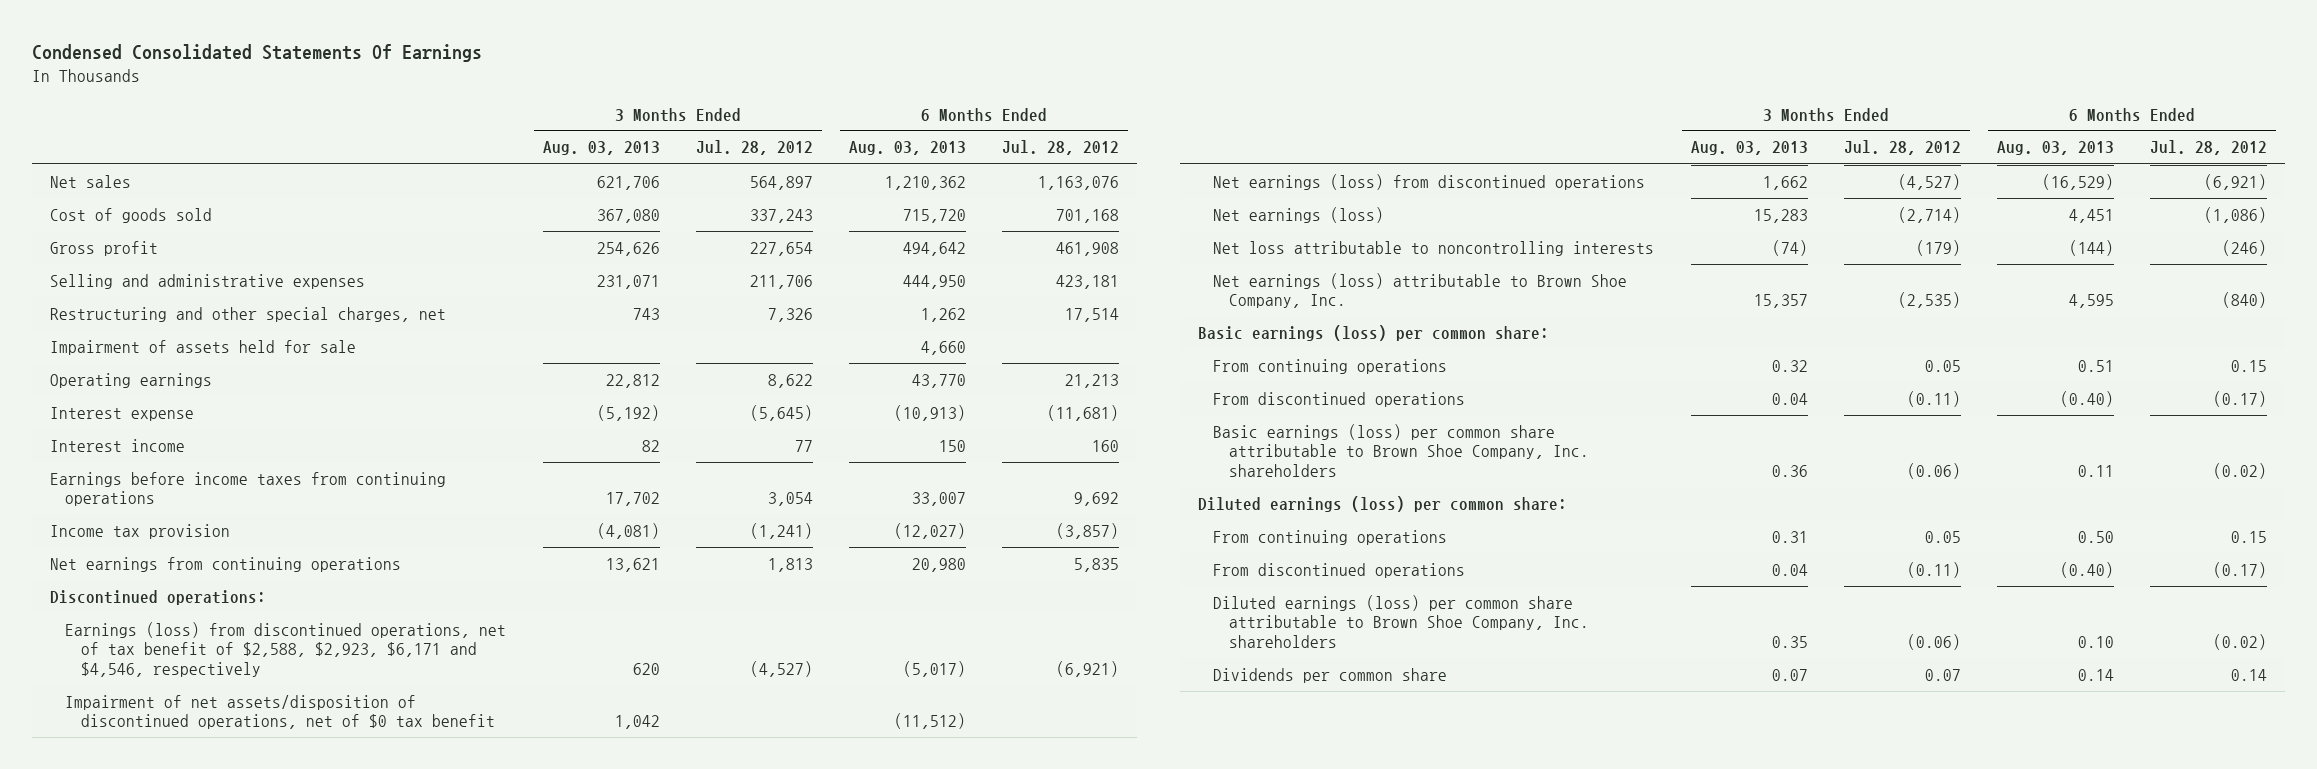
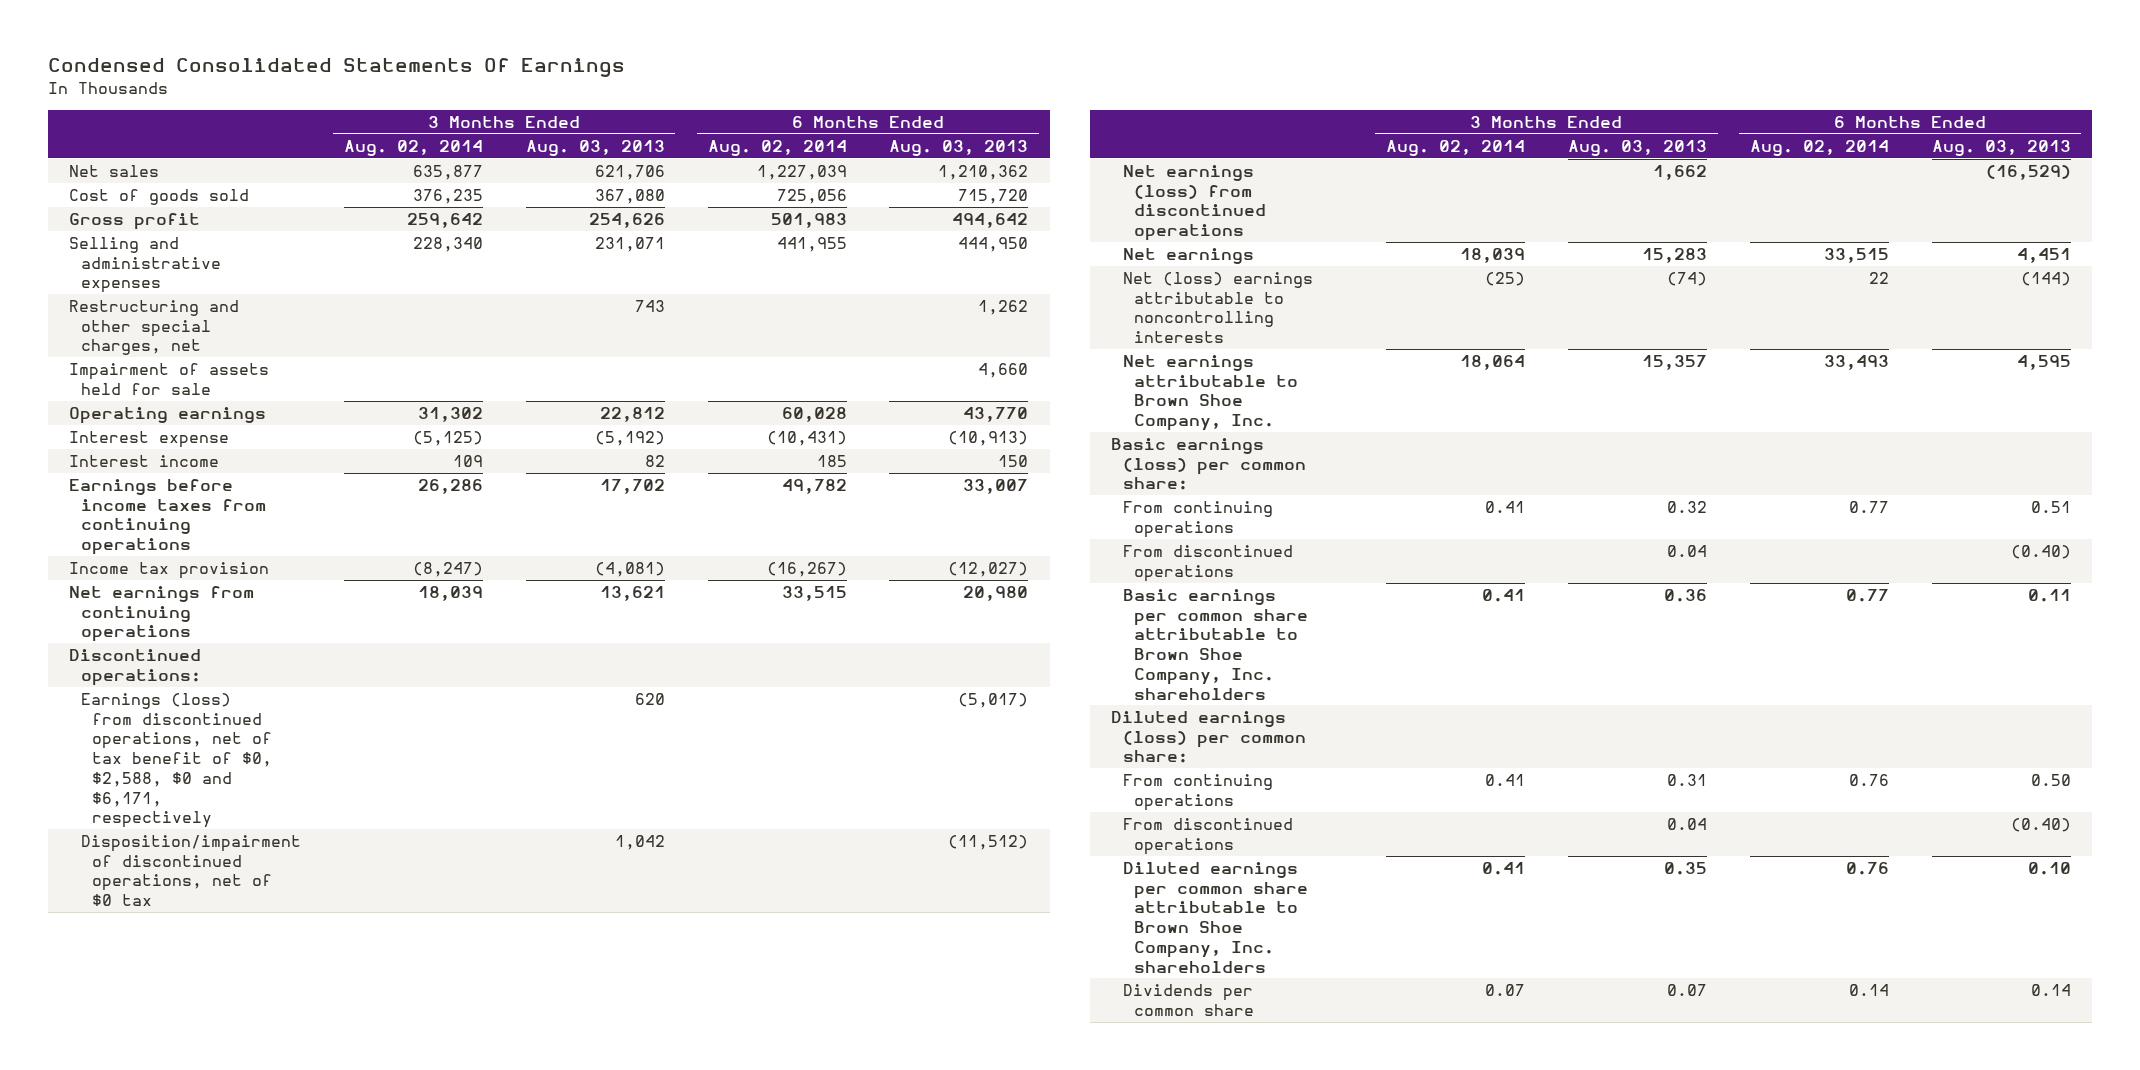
[695,140,813,156] Jul. 28, 2012 -> none
[1002,140,1120,156] Jul. 28, 2012 -> none
none -> [343,139,483,156] Aug. 02, 2014
none -> [707,139,847,156] Aug. 02, 2014
[65,621,507,677] Earnings (loss) from discontinued operations, net of tax benefit of $2,588, $2,923, $6,171 and $4,546, respectively -> [80,692,273,829] Earnings (loss) from discontinued operations, net of tax benefit of $0, $2,588, $0 and $6,171, respectively
[65,694,496,730] Impairment of net assets/disposition of discontinued operations, net of $0 tax benefit -> [80,834,301,907] Disposition/impairment of discontinued operations, net of $0 tax
[1213,206,1385,223] Net earnings (loss) -> [1122,247,1254,264] Net earnings
[1213,240,1655,256] Net loss attributable to noncontrolling interests -> [1122,271,1313,344] Net (loss) earnings attributable to noncontrolling interests
[1213,272,1628,309] Net earnings (loss) attributable to Brown Shoe Company, Inc. -> [1122,354,1299,432] Net earnings attributable to Brown Shoe Company, Inc.
[1213,423,1590,477] Basic earnings (loss) per common share attributable to Brown Shoe Company, Inc. shareholders -> [1122,588,1309,700] Basic earnings per common share attributable to Brown Shoe Company, Inc. shareholders
[1213,594,1590,648] Diluted earnings (loss) per common share attributable to Brown Shoe Company, Inc. shareholders -> [1122,861,1309,973] Diluted earnings per common share attributable to Brown Shoe Company, Inc. shareholders

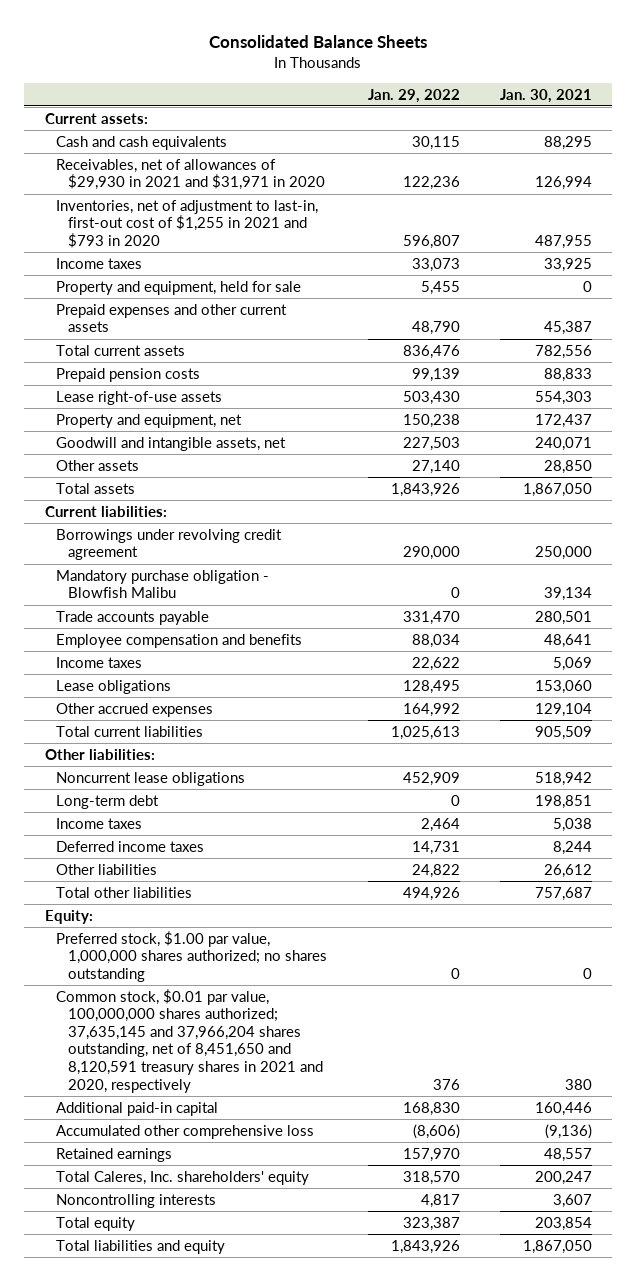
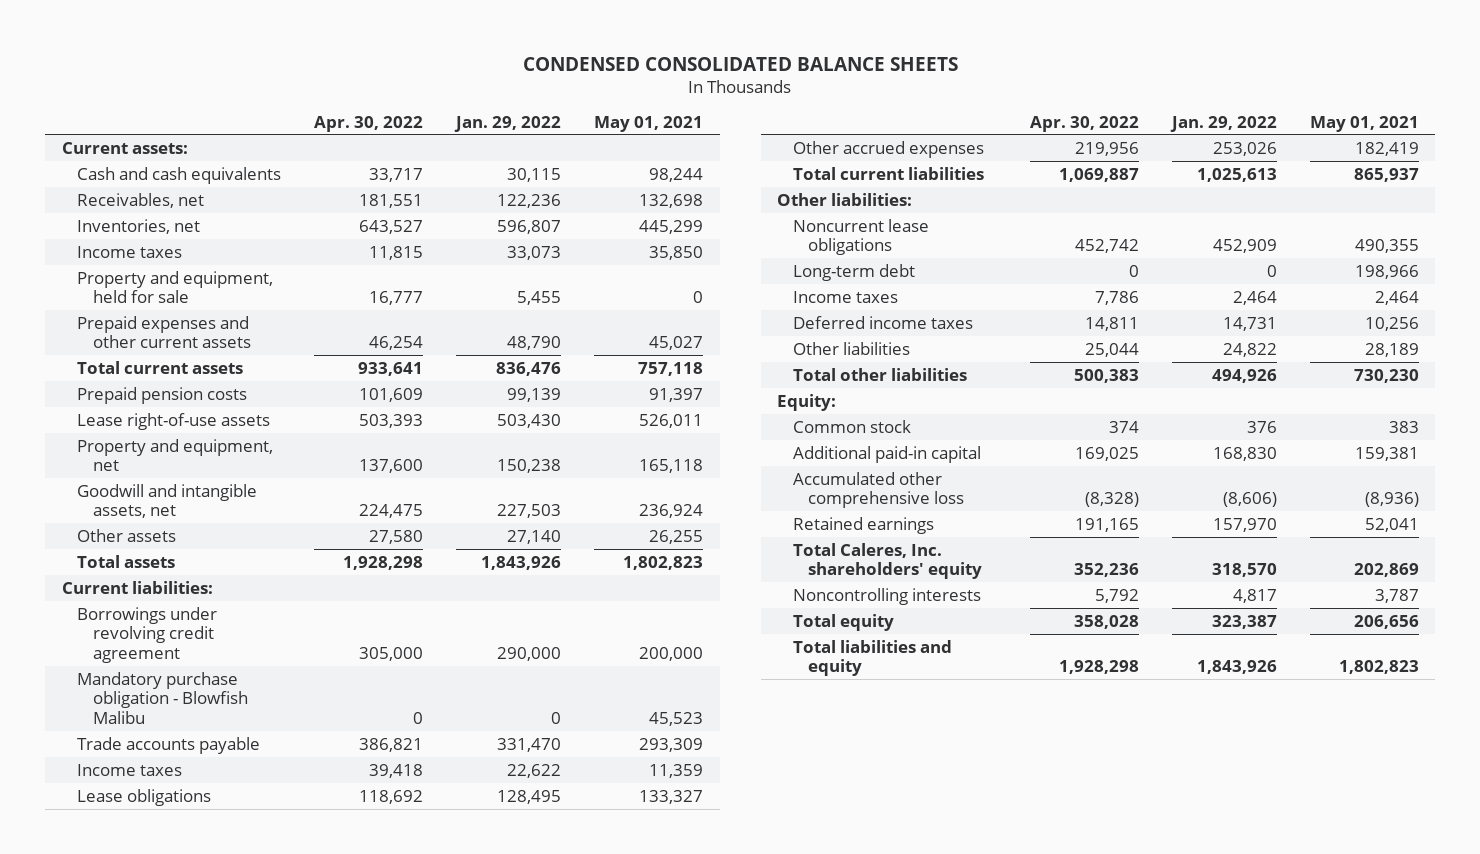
[209,34,428,48] Consolidated Balance Sheets -> [523,56,959,71] CONDENSED CONSOLIDATED BALANCE SHEETS
[500,88,593,103] Jan. 30, 2021 -> none
none -> [314,115,424,132] Apr. 30, 2022
none -> [594,115,704,132] May 01, 2021
[56,158,325,191] Receivables, net of allowances of $29,930 in 2021 and $31,971 in 2020 -> [77,192,205,208] Receivables, net
[56,199,319,248] Inventories, net of adjustment to last-in, first-out cost of $1,255 in 2021 and $793 in 2020 -> [77,218,201,234] Inventories, net
[56,633,303,648] Employee compensation and benefits -> none
[402,702,460,717] 164,992 -> [1212,141,1277,156] 253,026
[56,930,327,982] Preferred stock, $1.00 par value, 1,000,000 shares authorized; no shares outstanding -> none
[56,988,323,1093] Common stock, $0.01 par value, 100,000,000 shares authorized; 37,635,145 and 37,966,204 shares outstanding, net of 8,451,650 and 8,120,591 treasury shares in 2021 and 2020, respectively -> [792,419,911,433] Common stock

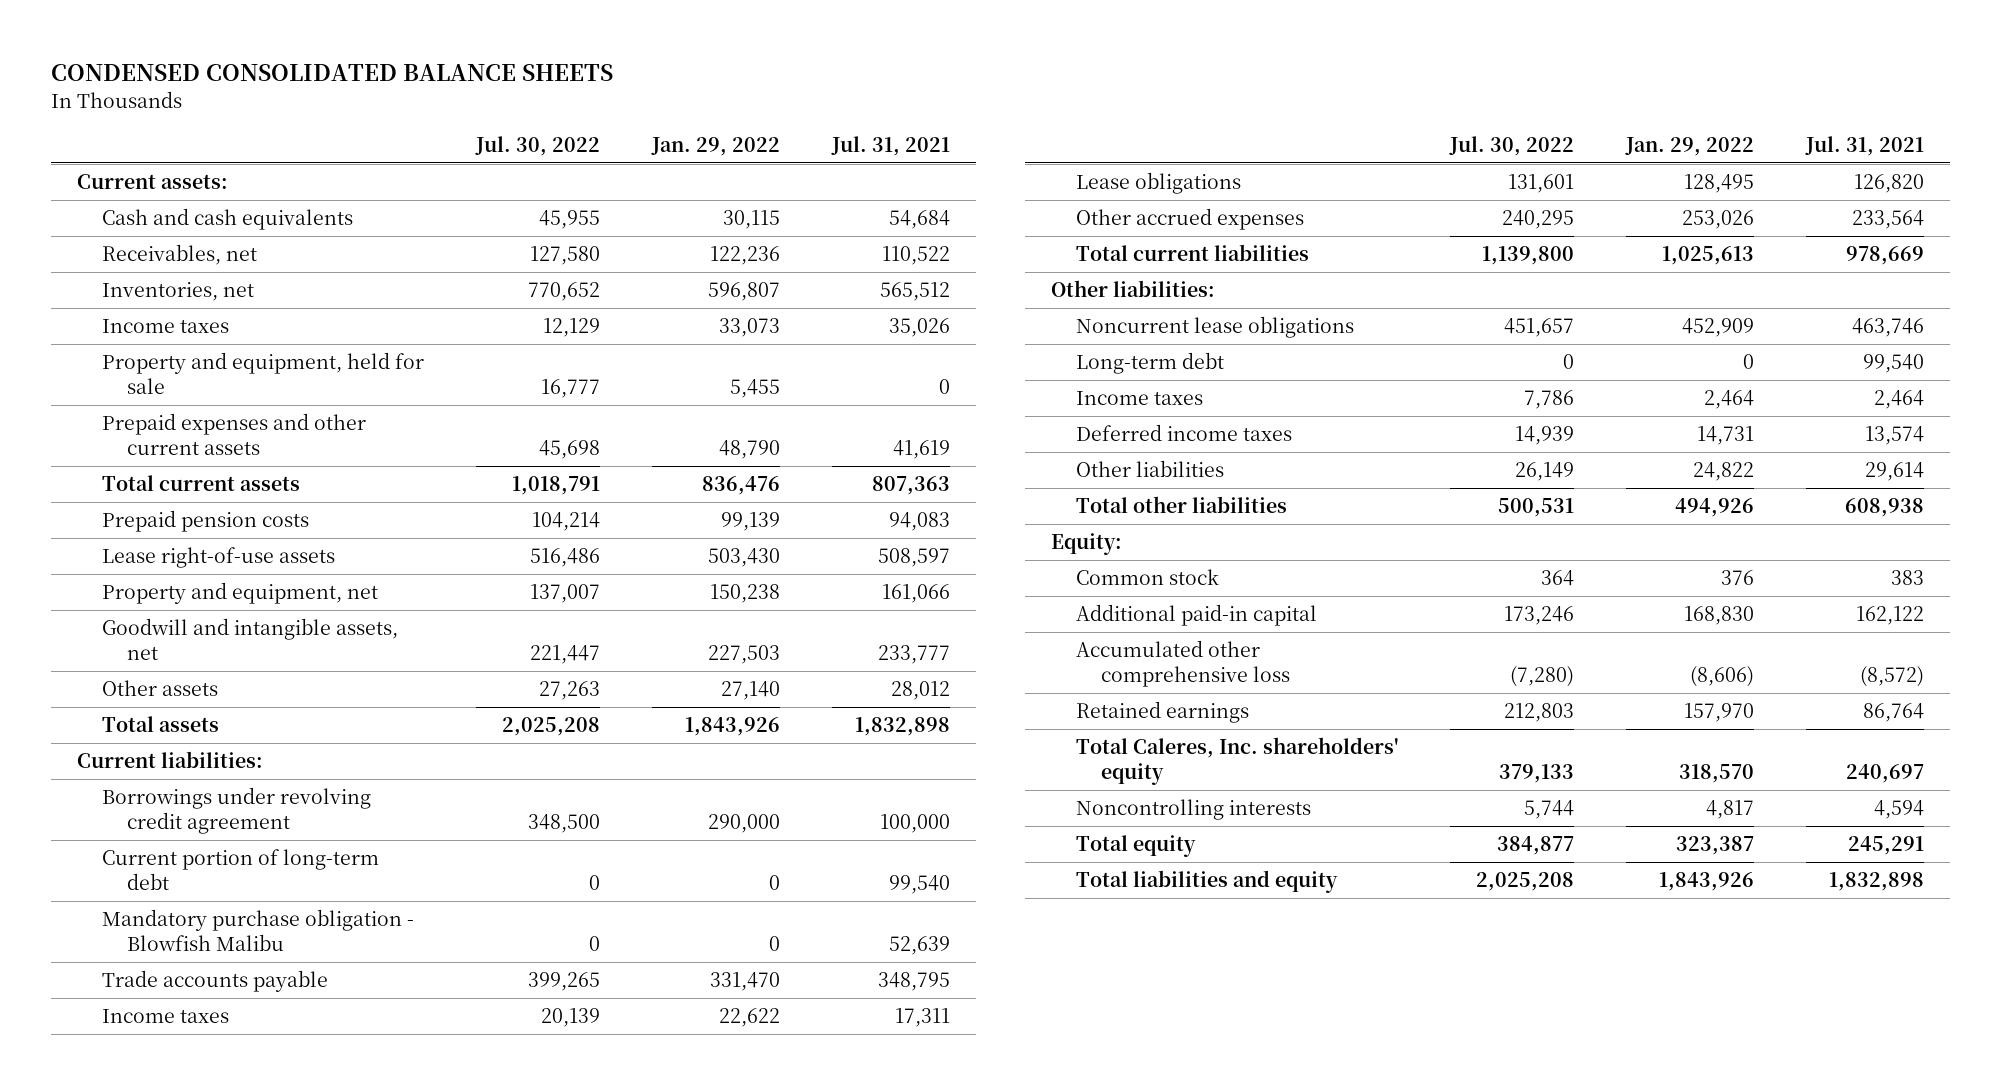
[314,115,424,132] Apr. 30, 2022 -> none
[594,115,704,132] May 01, 2021 -> none
none -> [475,136,601,157] Jul. 30, 2022
none -> [830,136,950,157] Jul. 31, 2021
none -> [101,848,379,891] Current portion of long-term debt

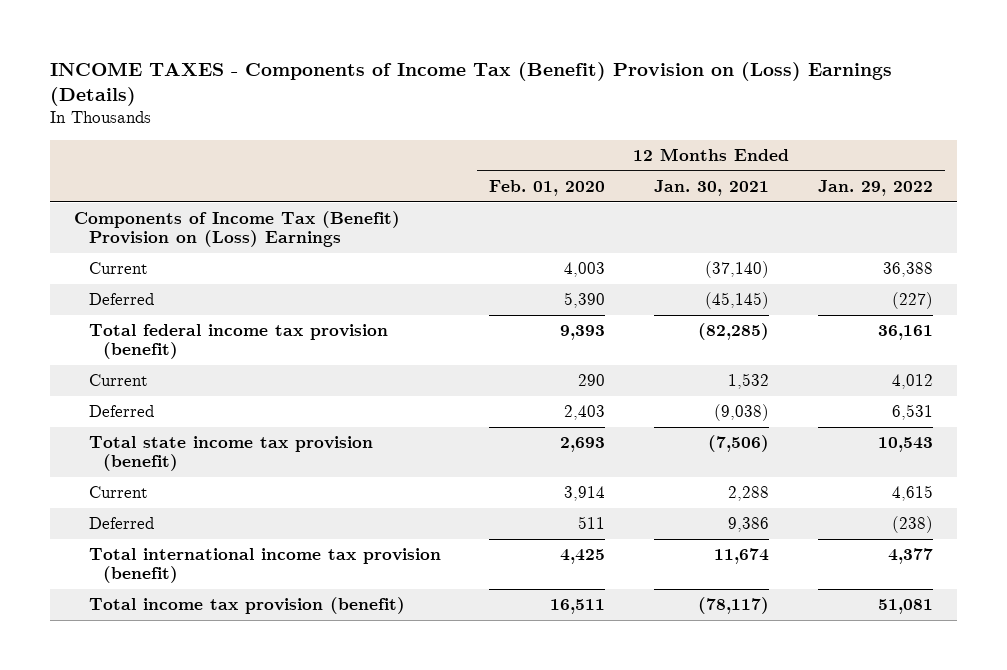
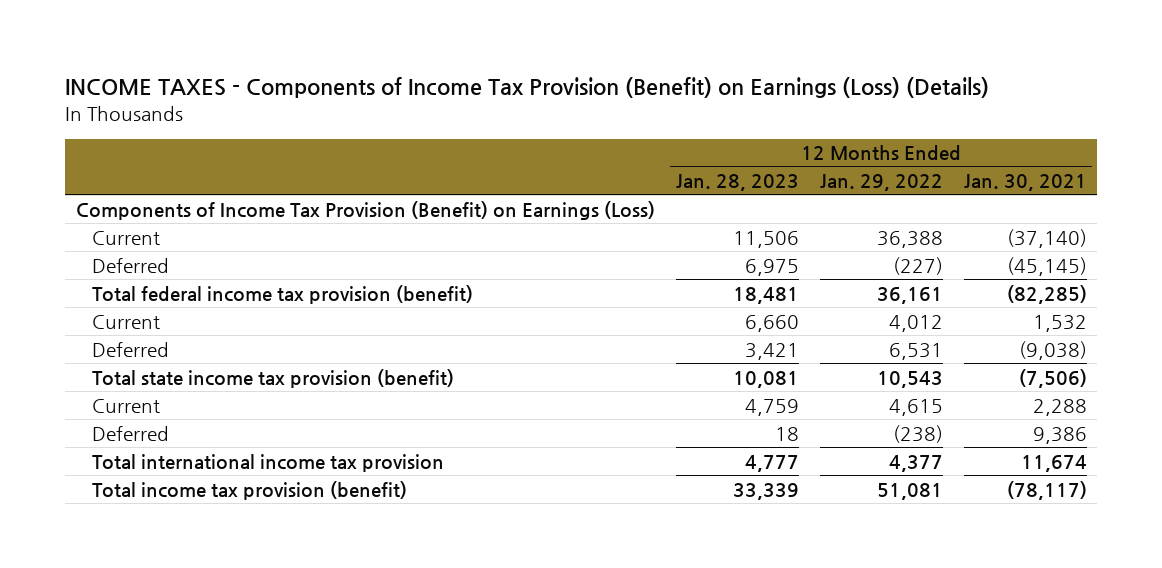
[50,61,893,107] INCOME TAXES - Components of Income Tax (Benefit) Provision on (Loss) Earnings (Details) -> [65,77,990,99] INCOME TAXES - Components of Income Tax Provision (Benefit) on Earnings (Loss) (Details)
[489,180,606,197] Feb. 01, 2020 -> none
none -> [675,174,799,192] Jan. 28, 2023
[74,211,401,248] Components of Income Tax (Benefit) Provision on (Loss) Earnings -> [75,200,655,220] Components of Income Tax Provision (Benefit) on Earnings (Loss)
[88,548,441,584] Total international income tax provision (benefit) -> [92,453,445,472] Total international income tax provision

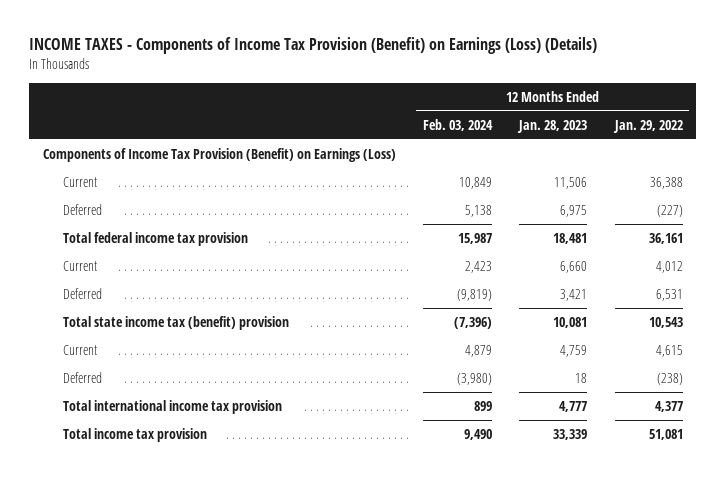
[963,174,1087,192] Jan. 30, 2021 -> none
none -> [422,118,493,131] Feb. 03, 2024
[92,284,474,304] Total federal income tax provision (benefit) -> [63,231,249,246] Total federal income tax provision
[92,368,455,388] Total state income tax provision (benefit) -> [63,315,290,330] Total state income tax (benefit) provision
[92,480,408,500] Total income tax provision (benefit) -> [63,427,208,442] Total income tax provision

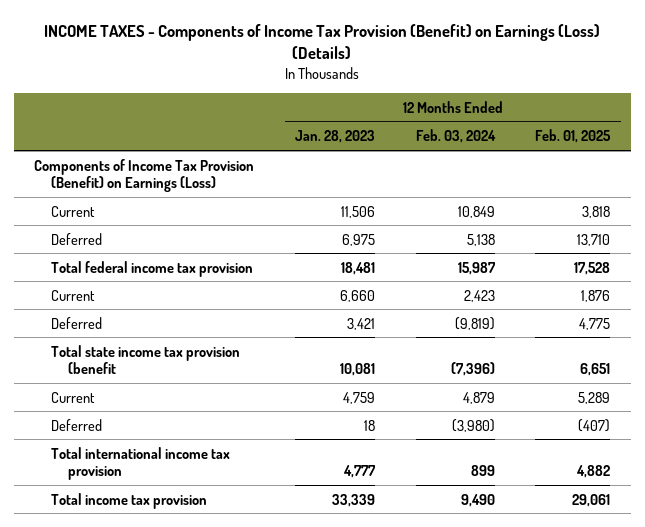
[612,119,683,133] Jan. 29, 2022 -> none
none -> [535,129,612,144] Feb. 01, 2025
[63,315,290,330] Total state income tax (benefit) provision -> [50,344,240,375] Total state income tax provision (benefit

